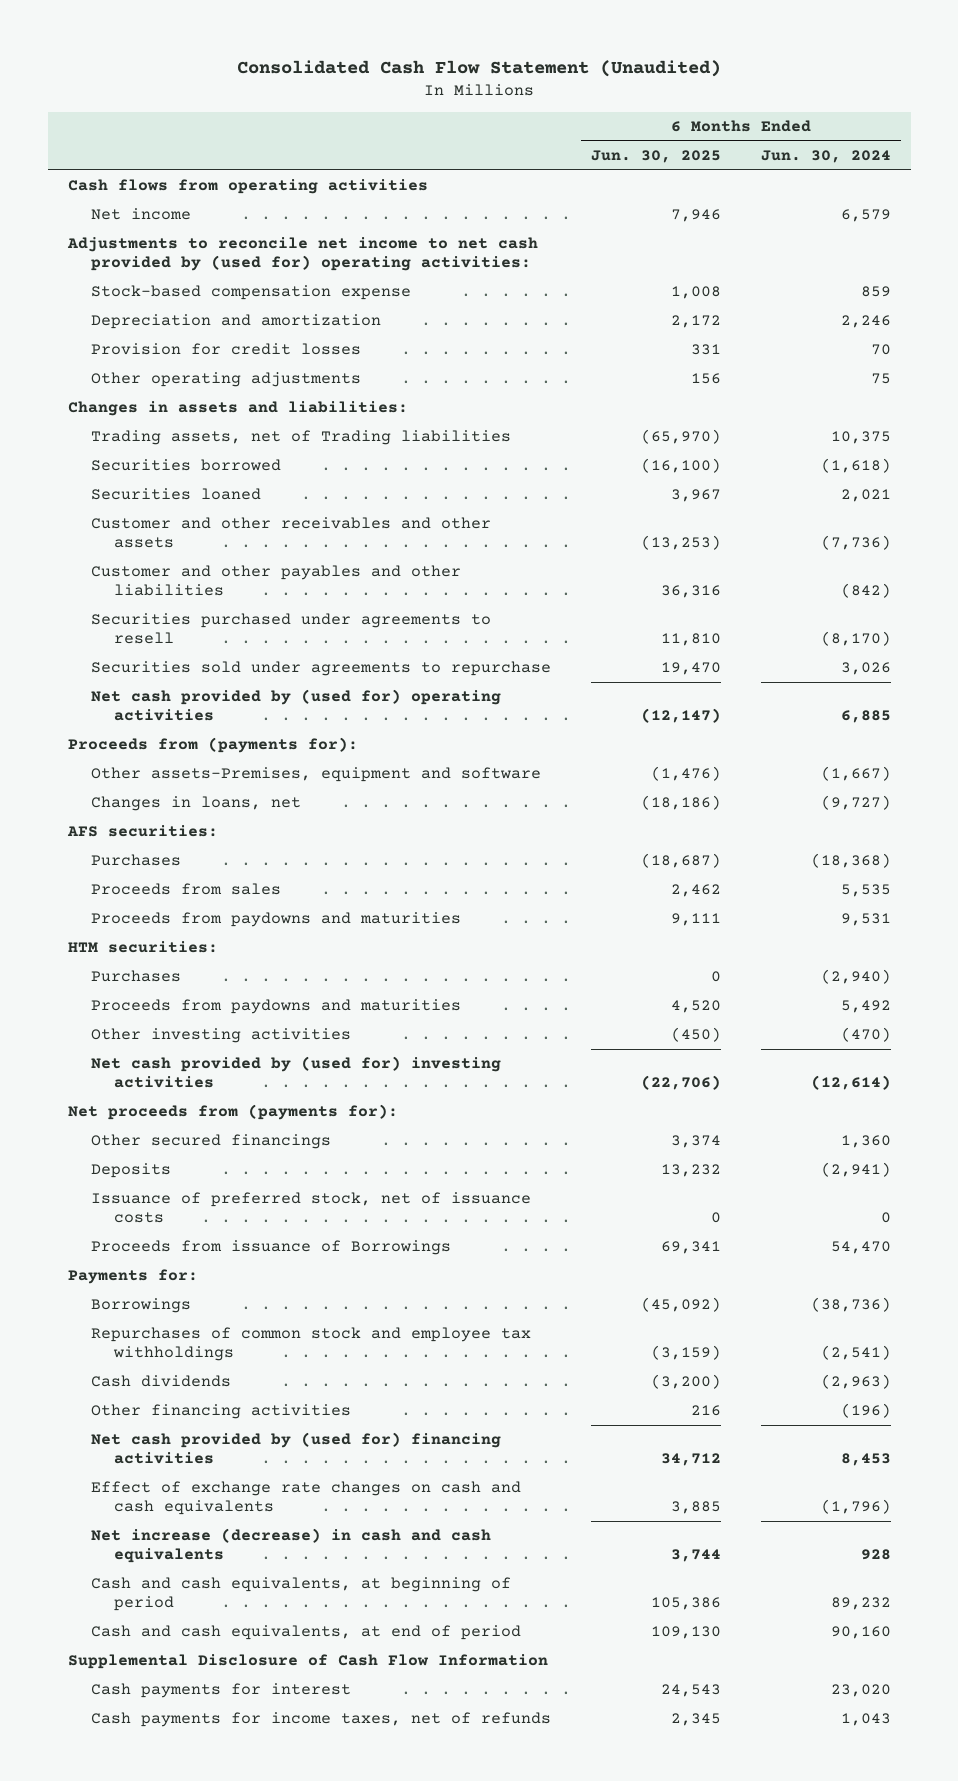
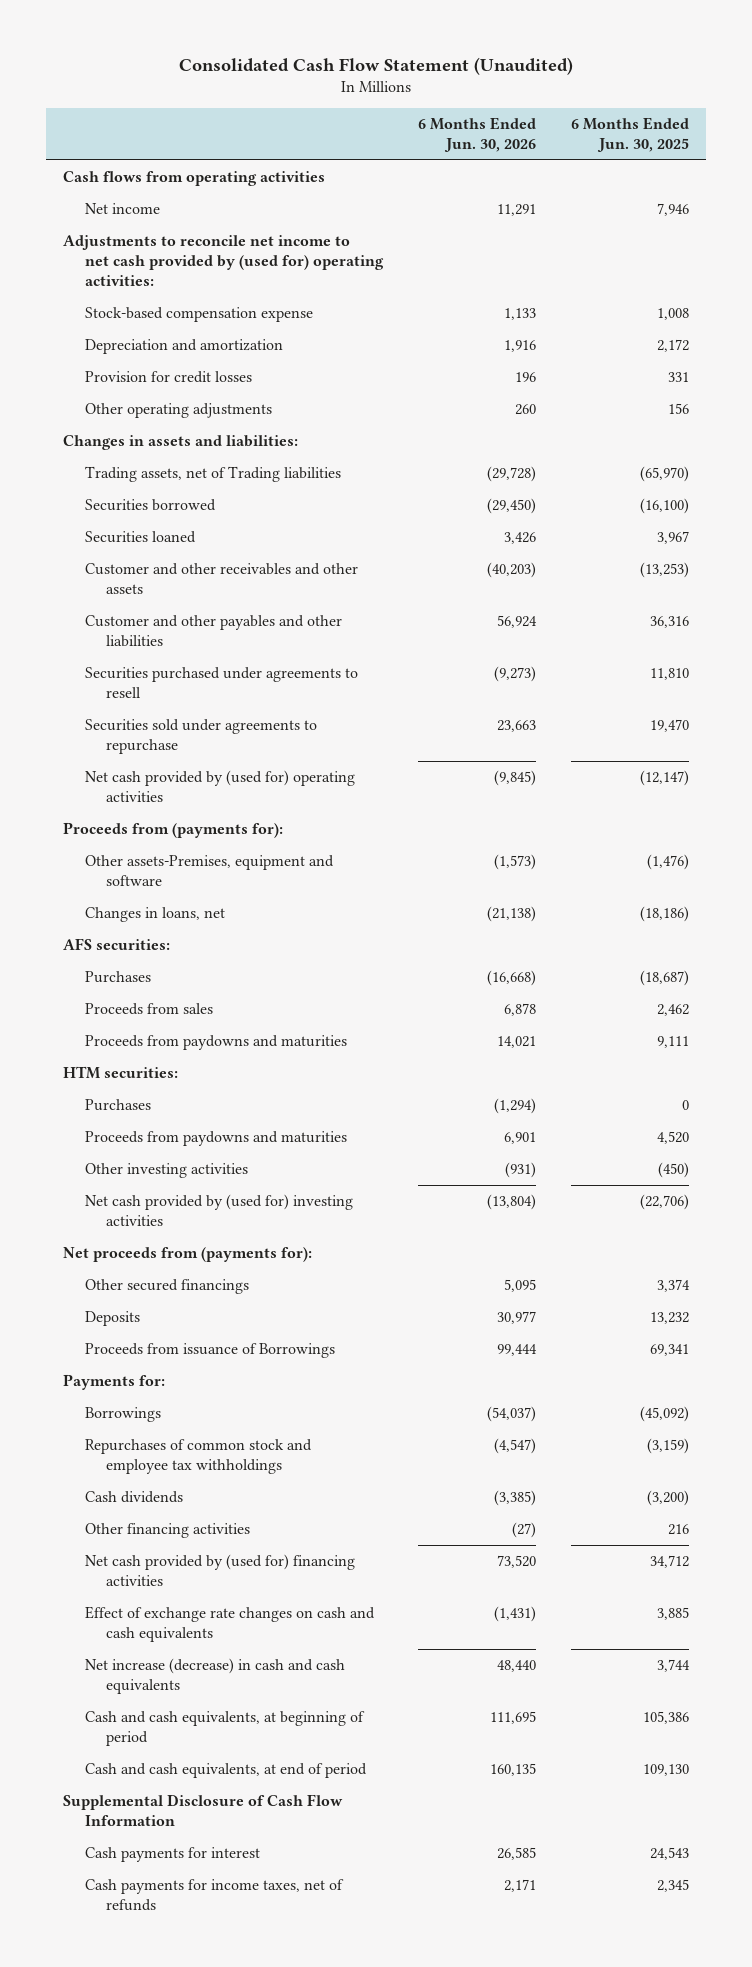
[760,149,891,163] Jun. 30, 2024 -> none
none -> [417,117,536,153] 6 Months Ended Jun. 30, 2026
[90,1192,531,1224] Issuance of preferred stock, net of issuance costs -> none

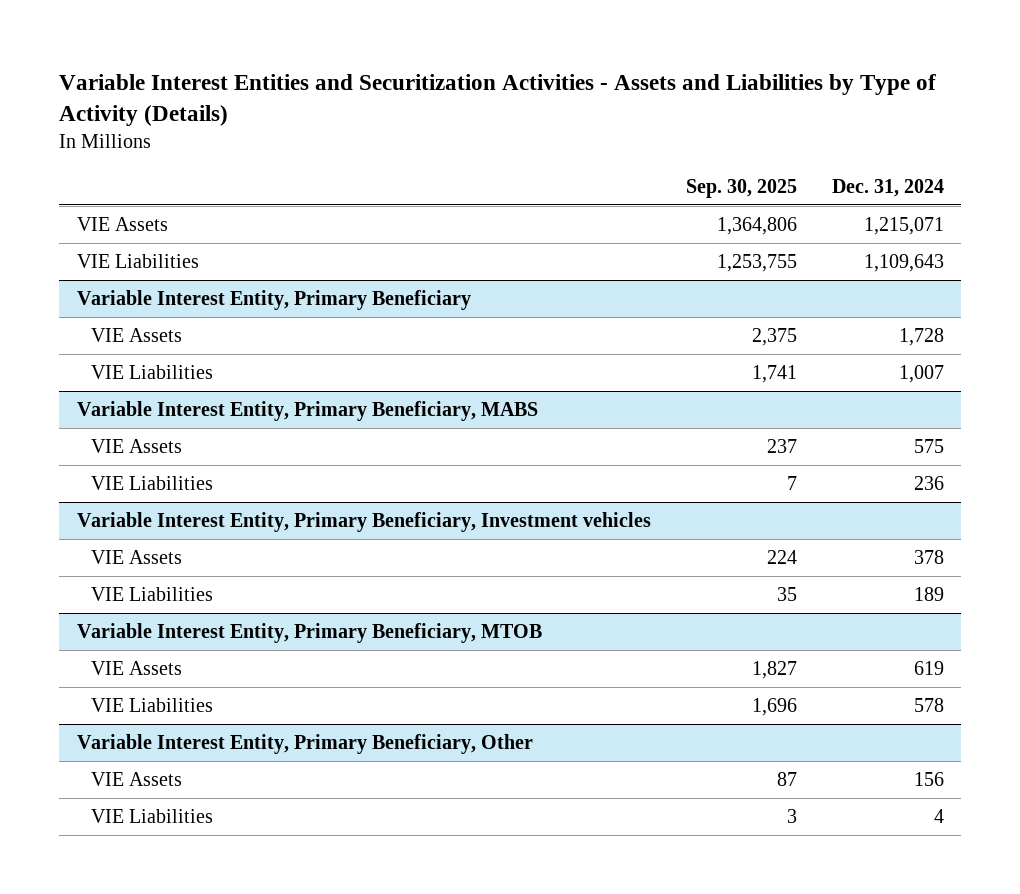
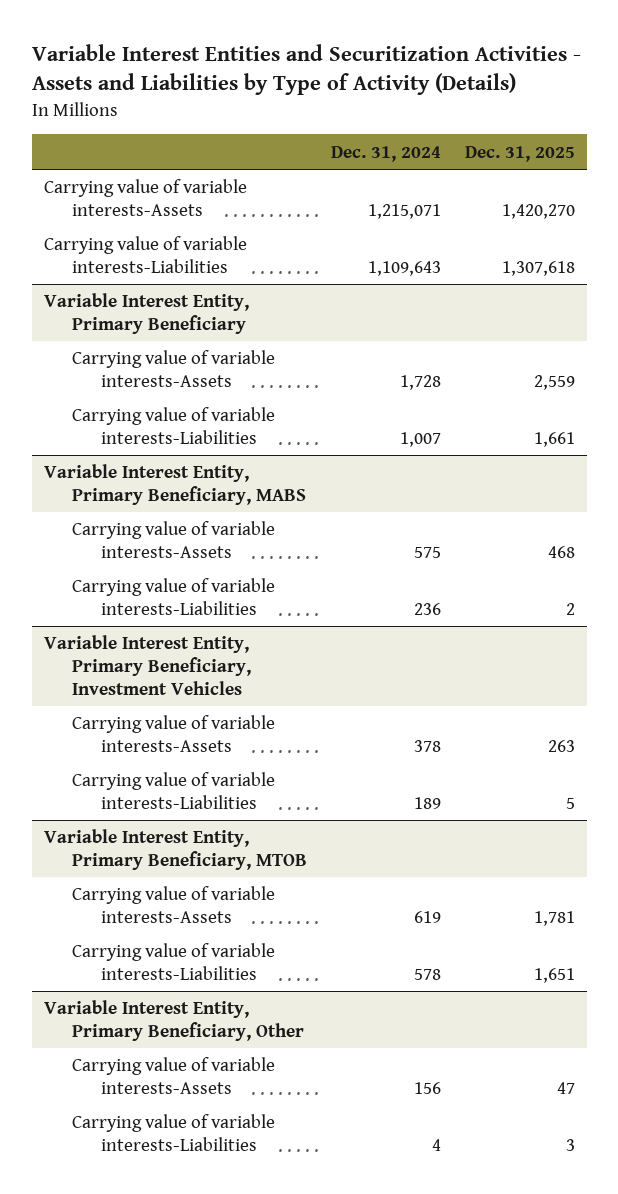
[685,178,797,198] Sep. 30, 2025 -> none
none -> [464,145,575,162] Dec. 31, 2025
[76,216,168,231] VIE Assets -> [43,179,247,216] Carrying value of variable interests-Assets
[76,253,199,268] VIE Liabilities -> [43,236,247,273] Carrying value of variable interests-Liabilities
[90,327,182,342] VIE Assets -> [72,350,276,387] Carrying value of variable interests-Assets
[90,364,213,379] VIE Liabilities -> [72,407,276,444] Carrying value of variable interests-Liabilities
[90,438,182,453] VIE Assets -> [72,521,276,558] Carrying value of variable interests-Assets
[90,475,213,490] VIE Liabilities -> [72,578,276,615] Carrying value of variable interests-Liabilities
[76,511,651,532] Variable Interest Entity, Primary Beneficiary, Investment vehicles -> [43,635,252,695] Variable Interest Entity, Primary Beneficiary, Investment Vehicles
[90,549,182,564] VIE Assets -> [72,715,276,752] Carrying value of variable interests-Assets
[90,586,213,601] VIE Liabilities -> [72,772,276,809] Carrying value of variable interests-Liabilities
[90,660,182,675] VIE Assets -> [72,886,276,923] Carrying value of variable interests-Assets
[90,697,213,712] VIE Liabilities -> [72,943,276,980] Carrying value of variable interests-Liabilities
[90,771,182,786] VIE Assets -> [72,1057,276,1094] Carrying value of variable interests-Assets
[90,808,213,823] VIE Liabilities -> [72,1114,276,1151] Carrying value of variable interests-Liabilities

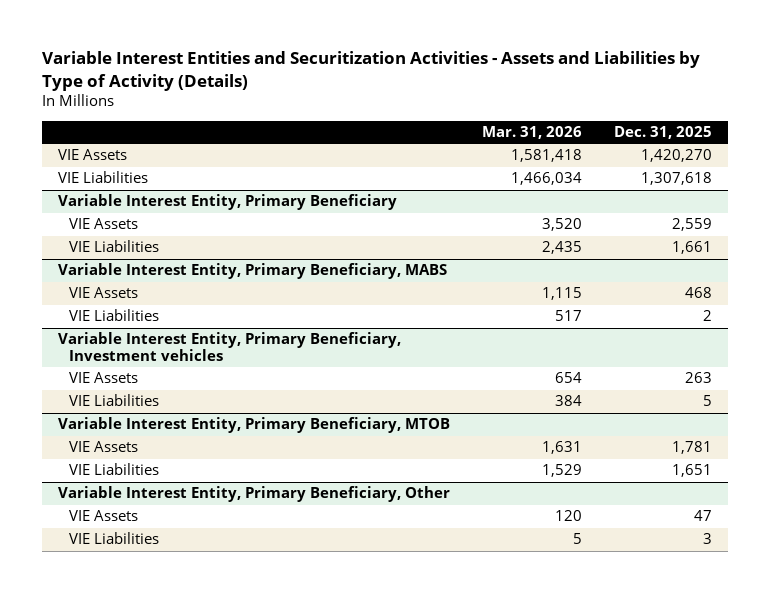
[331,145,442,162] Dec. 31, 2024 -> none
none -> [481,126,582,140] Mar. 31, 2026
[43,179,247,216] Carrying value of variable interests-Assets -> [57,149,127,161] VIE Assets
[43,236,247,273] Carrying value of variable interests-Liabilities -> [57,171,148,184] VIE Liabilities
[72,350,276,387] Carrying value of variable interests-Assets -> [68,218,138,230] VIE Assets
[72,407,276,444] Carrying value of variable interests-Liabilities -> [68,240,159,253] VIE Liabilities
[72,521,276,558] Carrying value of variable interests-Assets -> [68,287,138,299] VIE Assets
[72,578,276,615] Carrying value of variable interests-Liabilities -> [68,309,159,322] VIE Liabilities
[43,635,252,695] Variable Interest Entity, Primary Beneficiary, Investment Vehicles -> [57,332,401,362] Variable Interest Entity, Primary Beneficiary, Investment vehicles
[72,715,276,752] Carrying value of variable interests-Assets -> [68,372,138,384] VIE Assets
[72,772,276,809] Carrying value of variable interests-Liabilities -> [68,394,159,407] VIE Liabilities
[72,886,276,923] Carrying value of variable interests-Assets -> [68,441,138,453] VIE Assets
[72,943,276,980] Carrying value of variable interests-Liabilities -> [68,463,159,476] VIE Liabilities
[72,1057,276,1094] Carrying value of variable interests-Assets -> [68,510,138,522] VIE Assets
[72,1114,276,1151] Carrying value of variable interests-Liabilities -> [68,532,159,545] VIE Liabilities

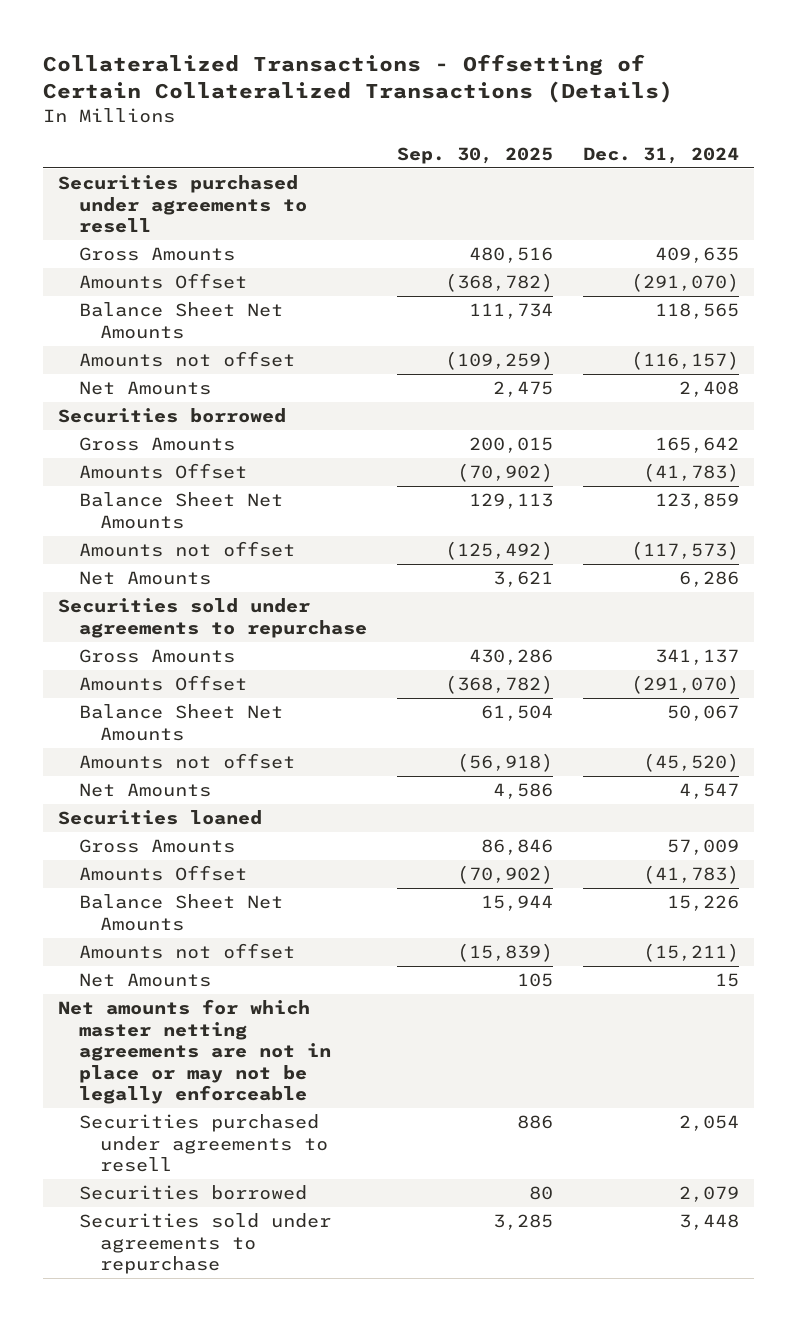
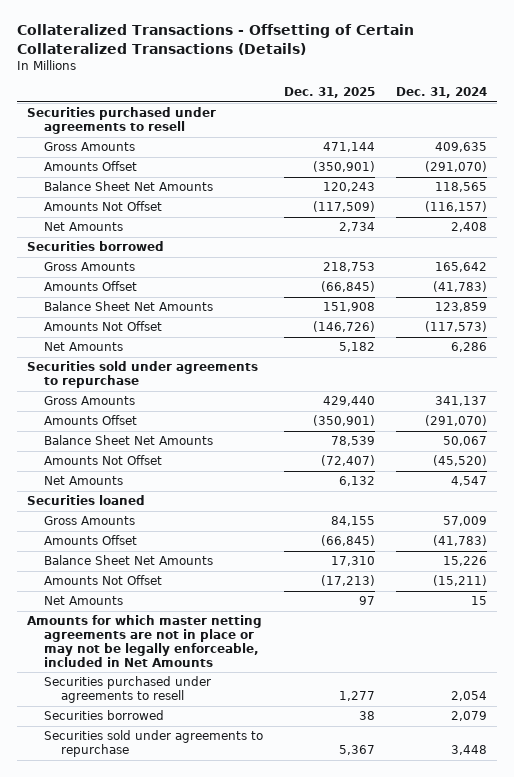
[396,146,553,164] Sep. 30, 2025 -> none
none -> [283,87,375,99] Dec. 31, 2025
[78,351,295,368] Amounts not offset -> [44,201,163,212] Amounts Not Offset
[78,541,295,558] Amounts not offset -> [44,321,163,332] Amounts Not Offset
[78,753,295,770] Amounts not offset -> [44,455,163,466] Amounts Not Offset
[78,943,295,960] Amounts not offset -> [44,575,163,586] Amounts Not Offset
[58,999,331,1105] Net amounts for which master netting agreements are not in place or may not be legally enforceable -> [26,615,262,667] Amounts for which master netting agreements are not in place or may not be legally enforceable, included in Net Amounts

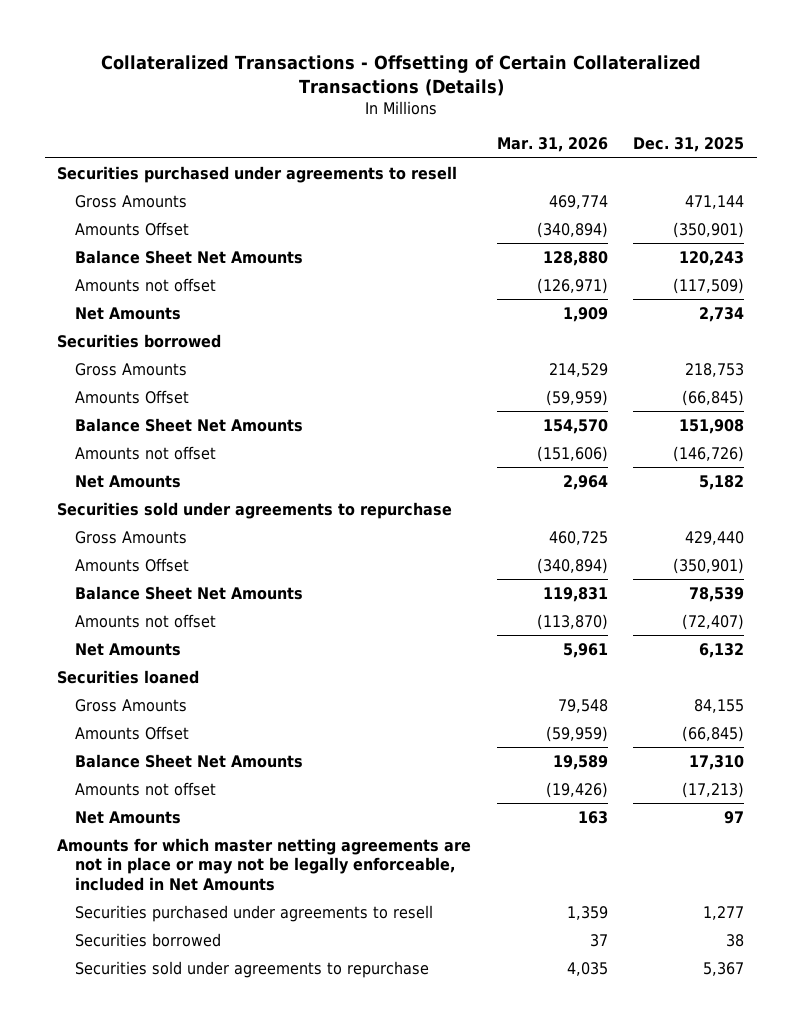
[395,87,487,99] Dec. 31, 2024 -> none
none -> [496,137,608,153] Mar. 31, 2026
[44,201,163,212] Amounts Not Offset -> [75,277,217,292] Amounts not offset
[44,321,163,332] Amounts Not Offset -> [75,445,217,460] Amounts not offset
[44,455,163,466] Amounts Not Offset -> [75,613,217,628] Amounts not offset
[44,575,163,586] Amounts Not Offset -> [75,781,217,796] Amounts not offset

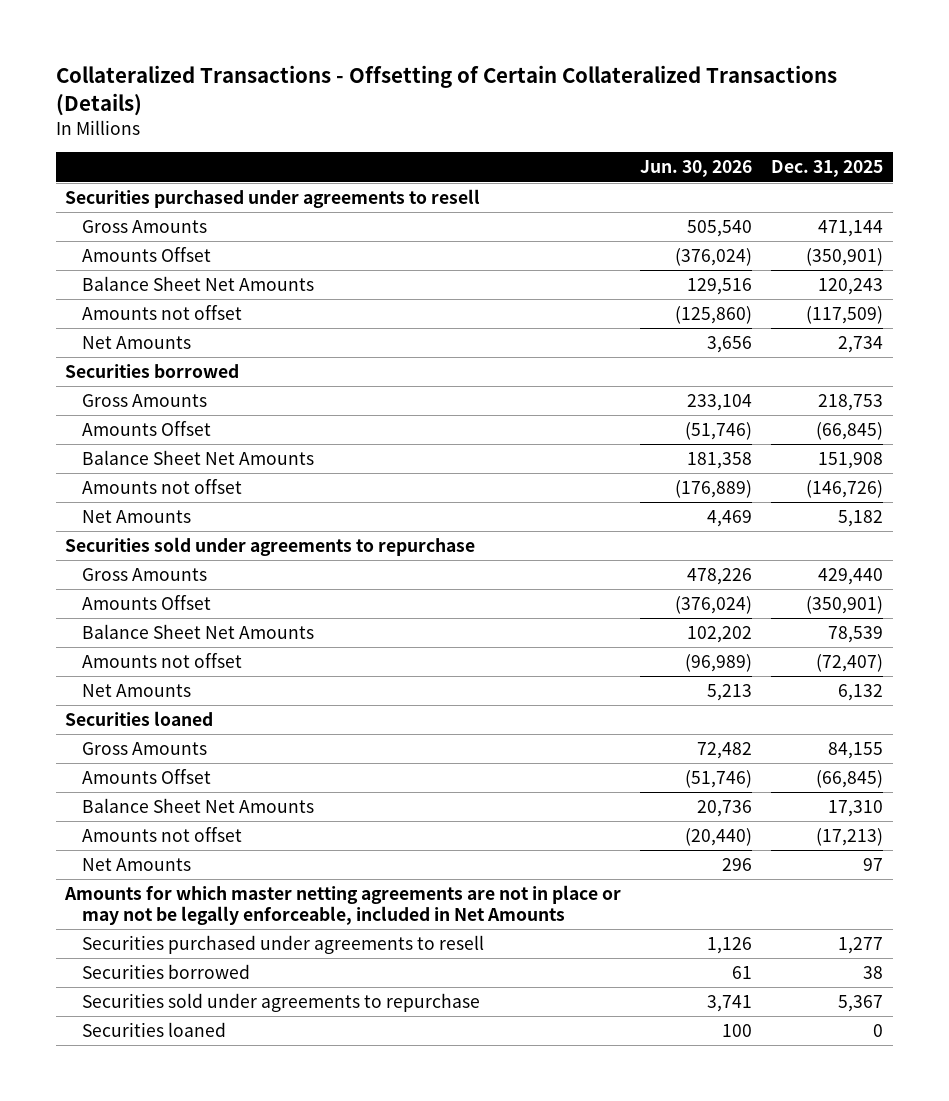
[496,137,608,153] Mar. 31, 2026 -> none
none -> [640,160,753,178] Jun. 30, 2026
none -> [81,1022,226,1038] Securities loaned

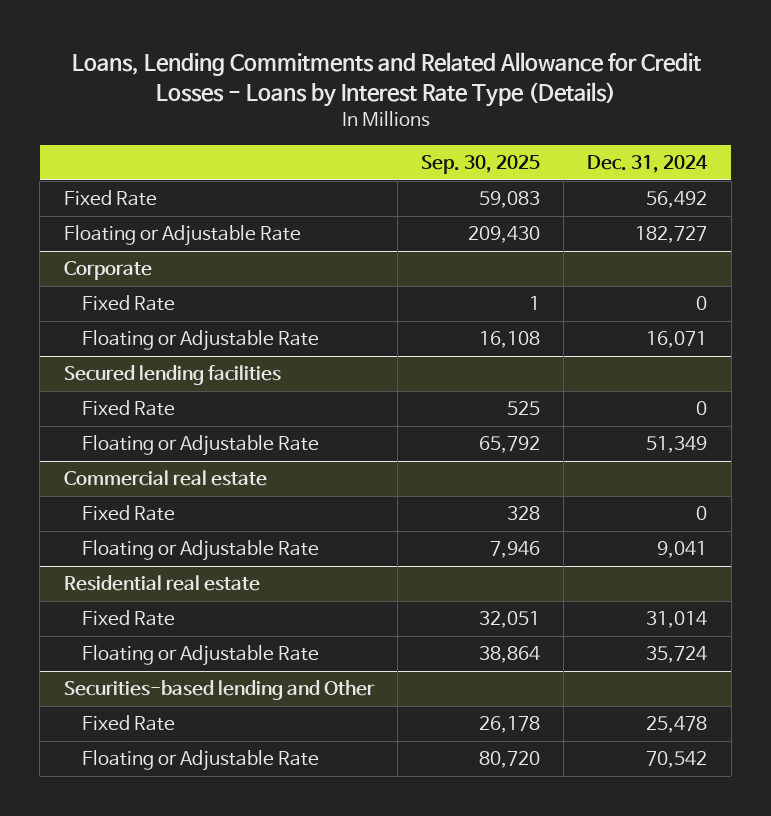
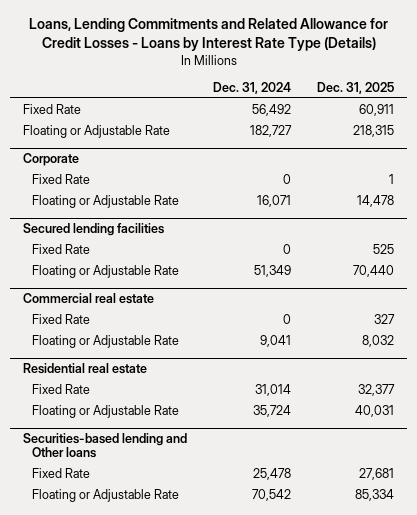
[421,155,541,175] Sep. 30, 2025 -> none
none -> [317,81,395,94] Dec. 31, 2025
[63,680,375,701] Securities-based lending and Other -> [23,433,188,459] Securities-based lending and Other loans

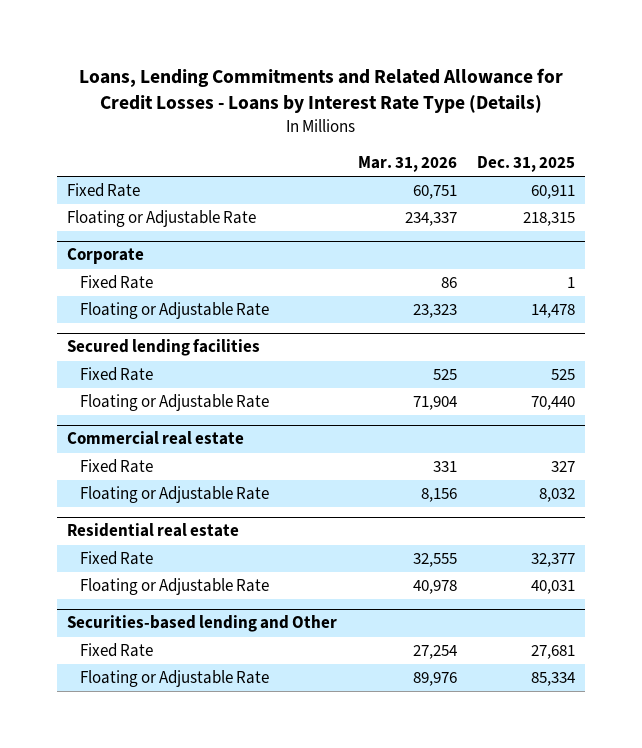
[213,81,292,94] Dec. 31, 2024 -> none
none -> [357,156,457,173] Mar. 31, 2026
[23,433,188,459] Securities-based lending and Other loans -> [67,615,338,633] Securities-based lending and Other

